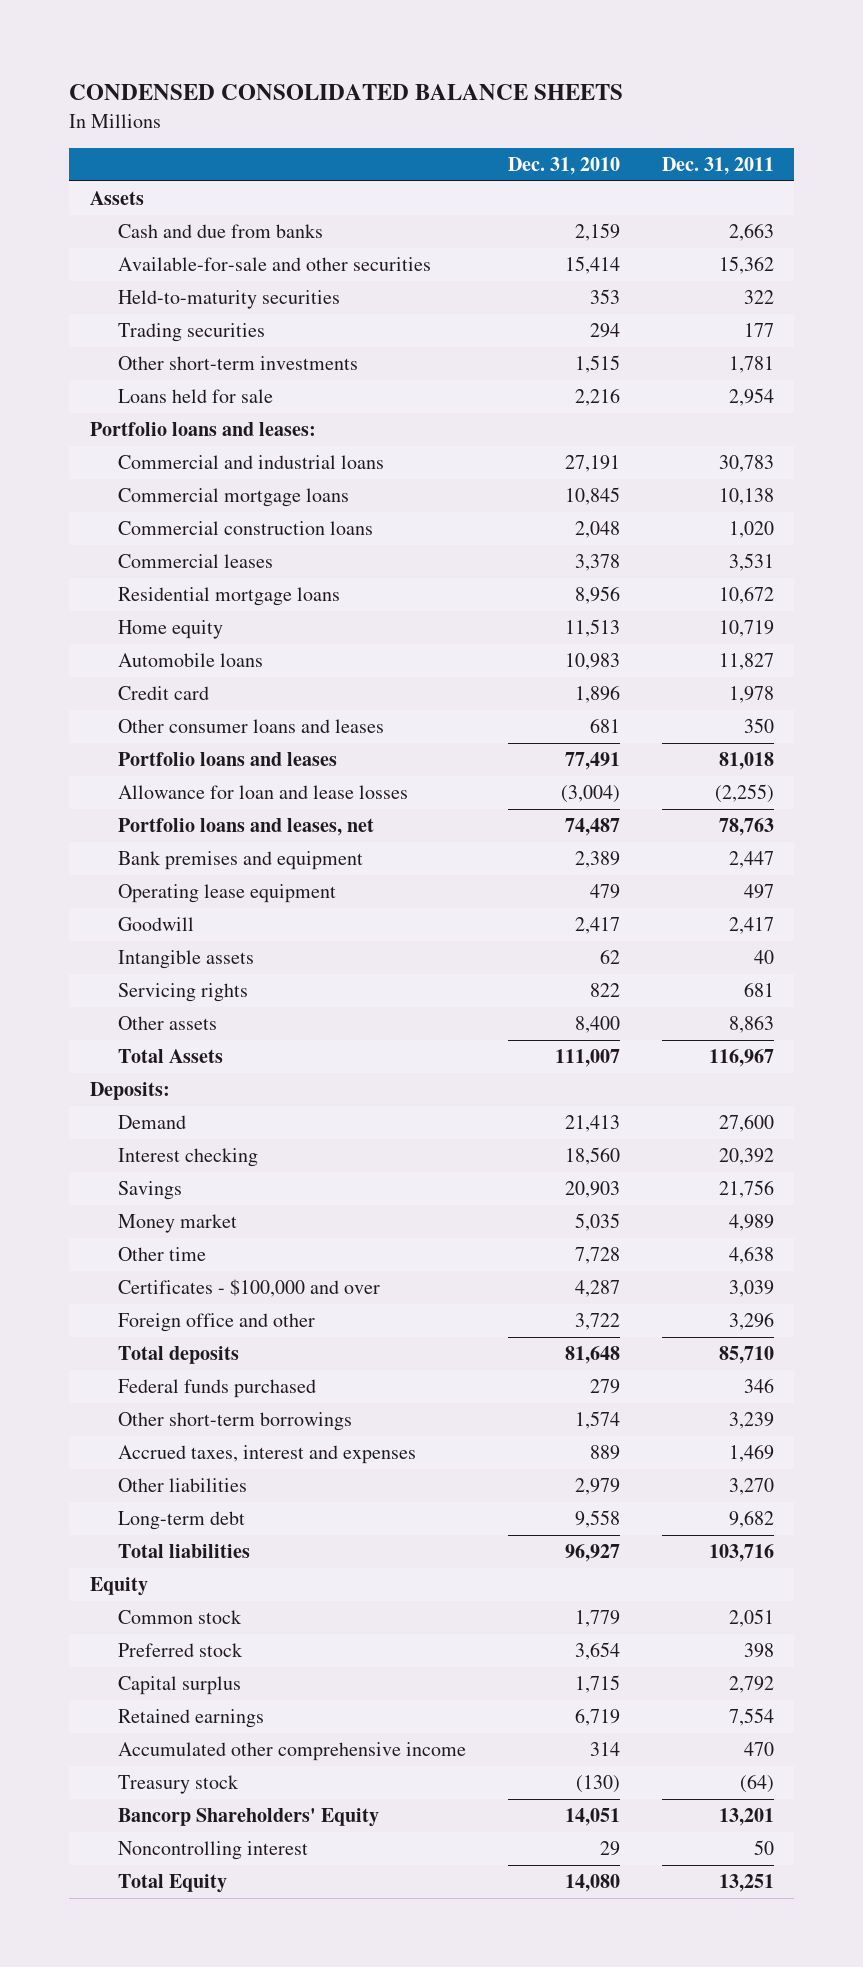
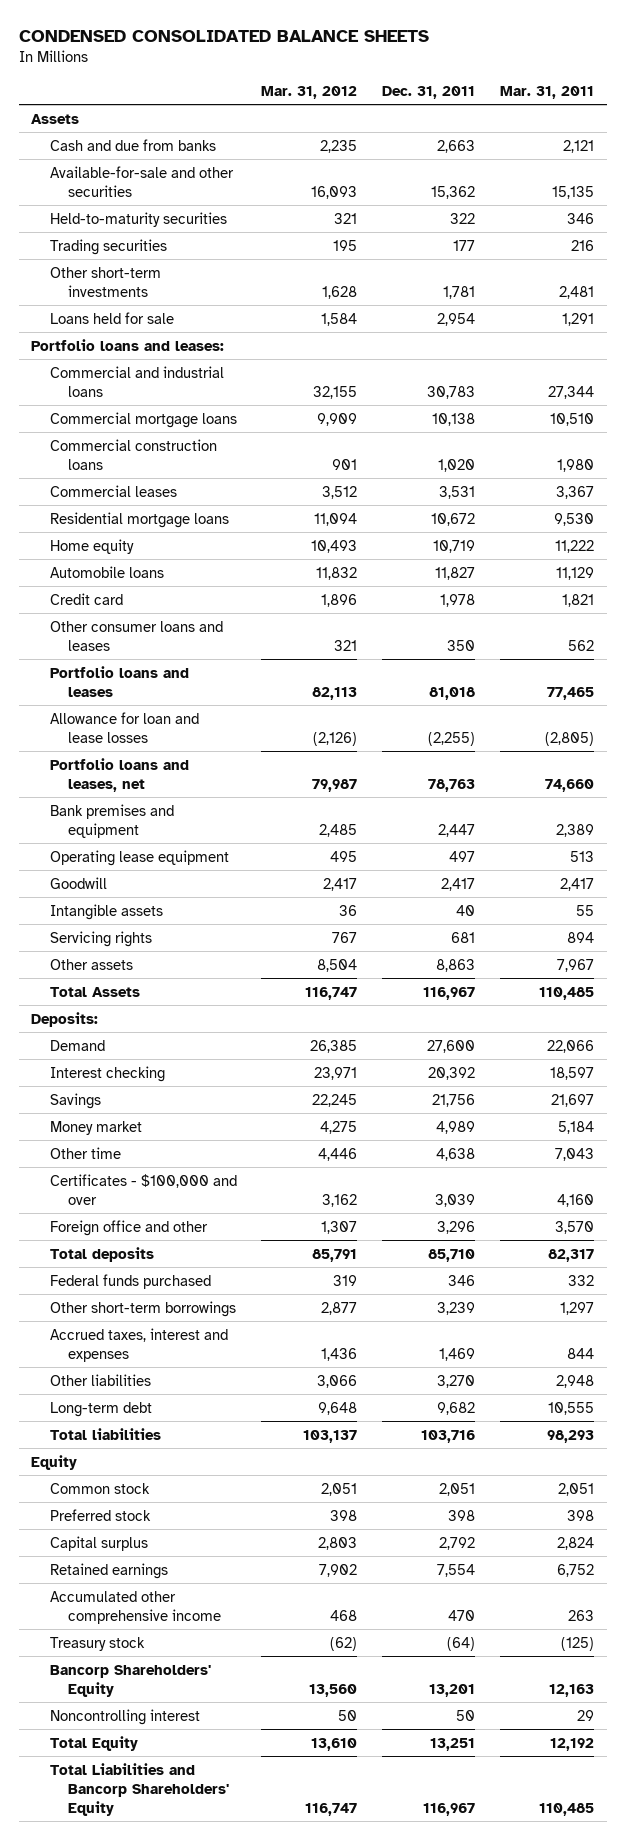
[507,156,620,175] Dec. 31, 2010 -> none
none -> [261,86,358,100] Mar. 31, 2012
none -> [500,86,595,100] Mar. 31, 2011
none -> [49,1762,230,1816] Total Liabilities and Bancorp Shareholders' Equity

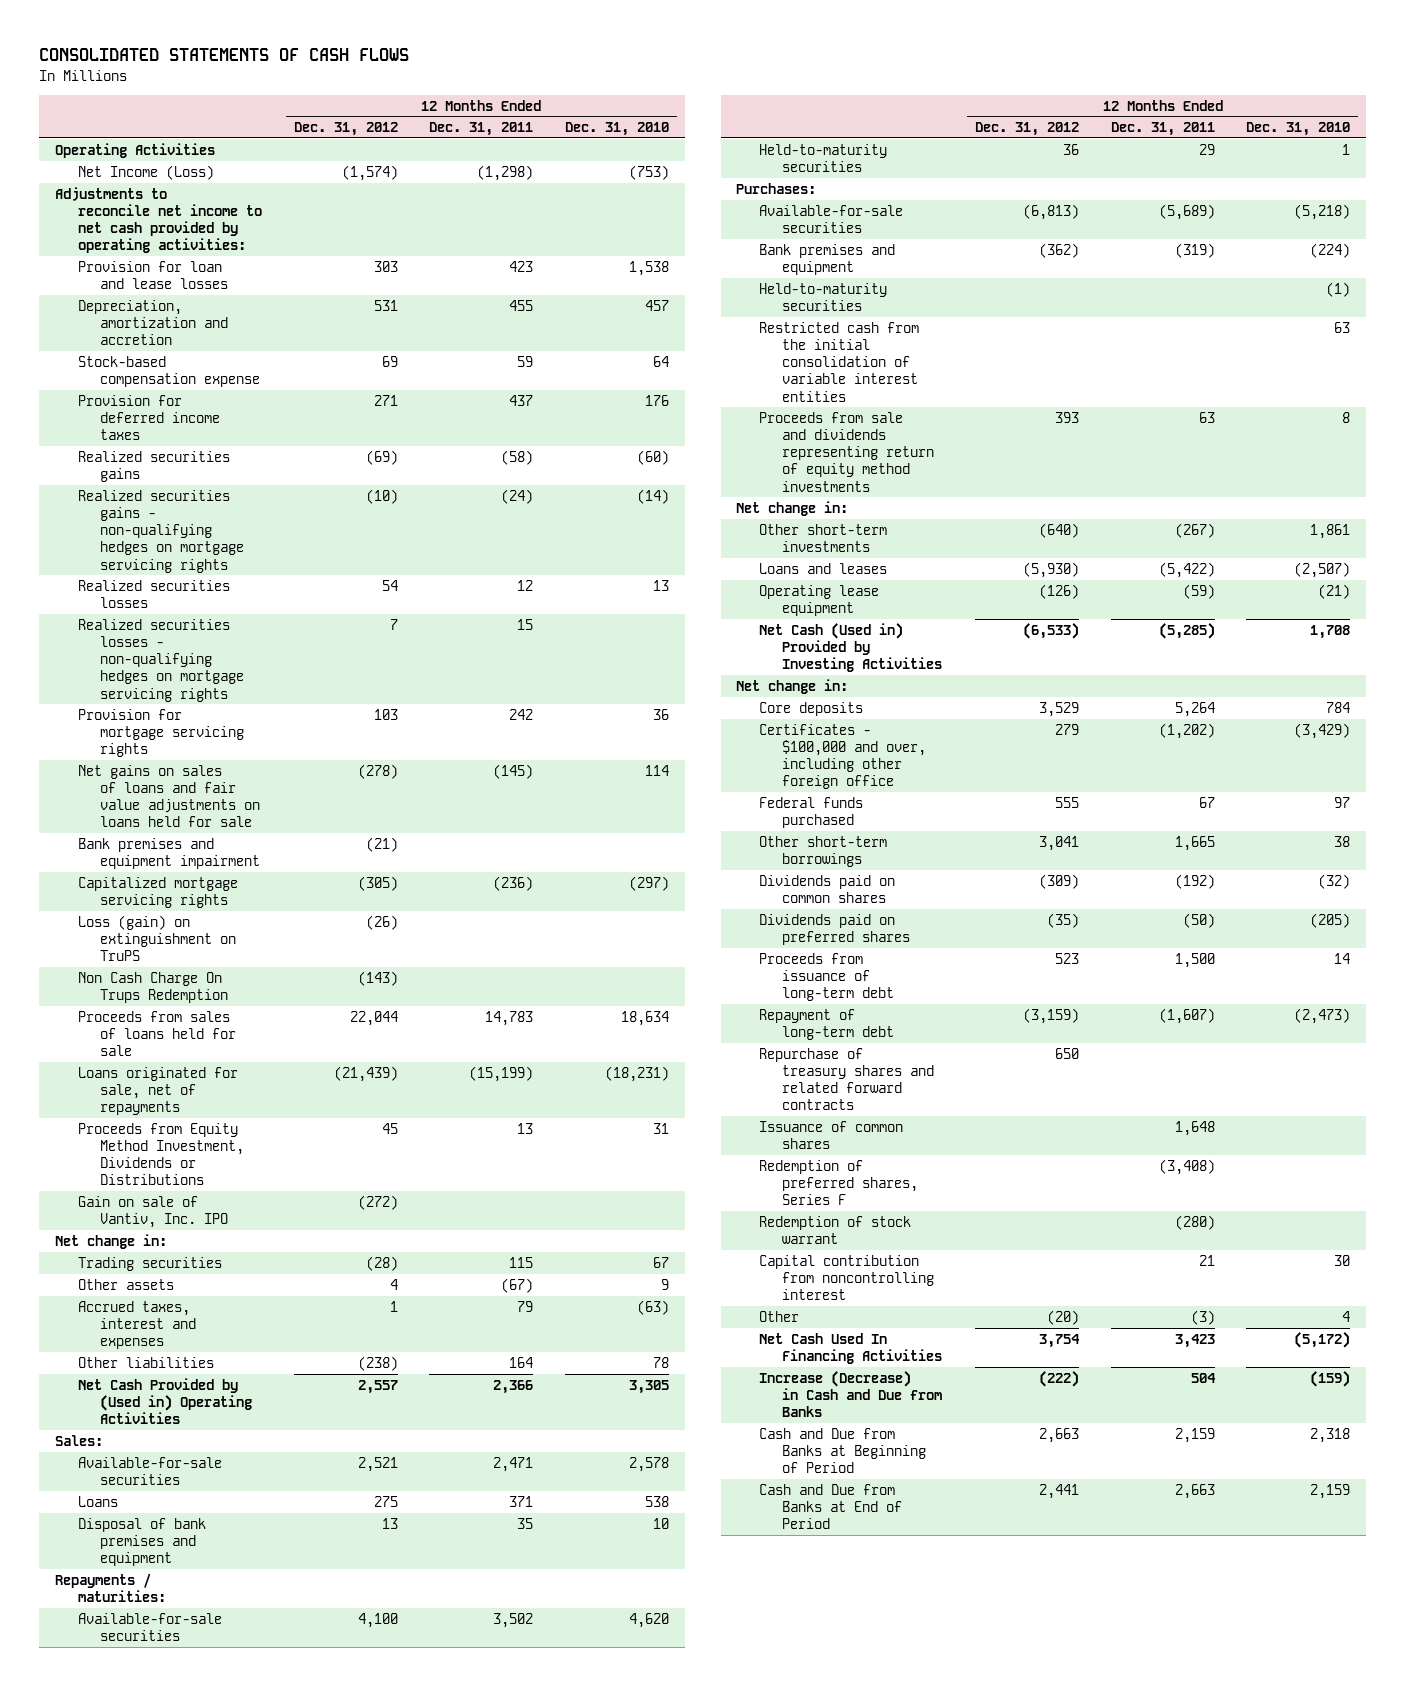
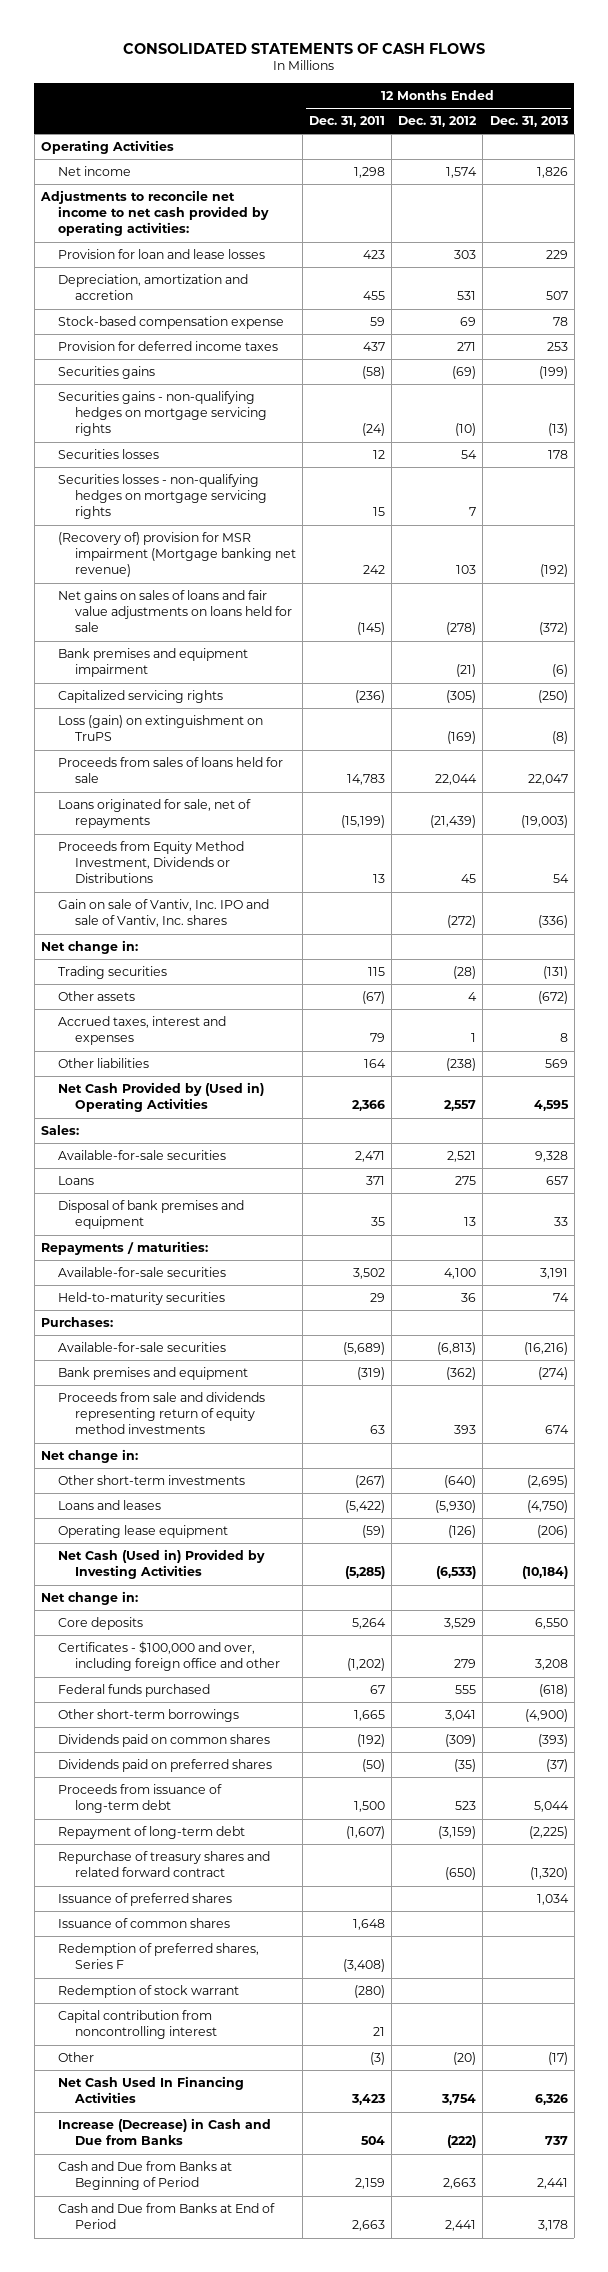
[565,122,670,137] Dec. 31, 2010 -> none
none -> [489,116,568,128] Dec. 31, 2013
[77,164,214,180] Net Income (Loss) -> [57,166,131,177] Net income
[341,164,398,181] (1,574) -> [446,167,478,179] 1,574
[477,164,534,181] (1,298) -> [354,167,386,179] 1,298
[77,450,230,482] Realized securities gains -> [57,366,155,380] Securities gains
[77,489,245,573] Realized securities gains - non-qualifying hedges on mortgage servicing rights -> [57,391,267,437] Securities gains - non-qualifying hedges on mortgage servicing rights
[77,579,230,608] Realized securities losses -> [57,449,159,460] Securities losses
[77,618,245,702] Realized securities losses - non-qualifying hedges on mortgage servicing rights -> [57,474,267,520] Securities losses - non-qualifying hedges on mortgage servicing rights
[77,708,245,758] Provision for mortgage servicing rights -> [57,532,296,578] (Recovery of) provision for MSR impairment (Mortgage banking net revenue)
[77,971,229,1003] Non Cash Charge On Trups Redemption -> none
[77,876,238,908] Capitalized mortgage servicing rights -> [57,690,223,704] Capitalized servicing rights
[365,914,398,930] (26) -> [447,731,477,745] (169)
[77,1195,229,1228] Gain on sale of Vantiv, Inc. IPO -> [57,899,269,928] Gain on sale of Vantiv, Inc. IPO and sale of Vantiv, Inc. shares
[759,282,888,311] Held-to-maturity securities -> none
[759,321,920,402] Restricted cash from the initial consolidation of variable interest entities -> none
[759,723,926,790] Certificates - $100,000 and over, including other foreign office -> [57,1641,280,1672] Certificates - $100,000 and over, including foreign office and other
[759,1047,934,1111] Repurchase of treasury shares and related forward contracts -> [57,1851,270,1878] Repurchase of treasury shares and related forward contract
[1054,1047,1079,1059] 650 -> [445,1867,477,1881] (650)
none -> [57,1893,232,1907] Issuance of preferred shares

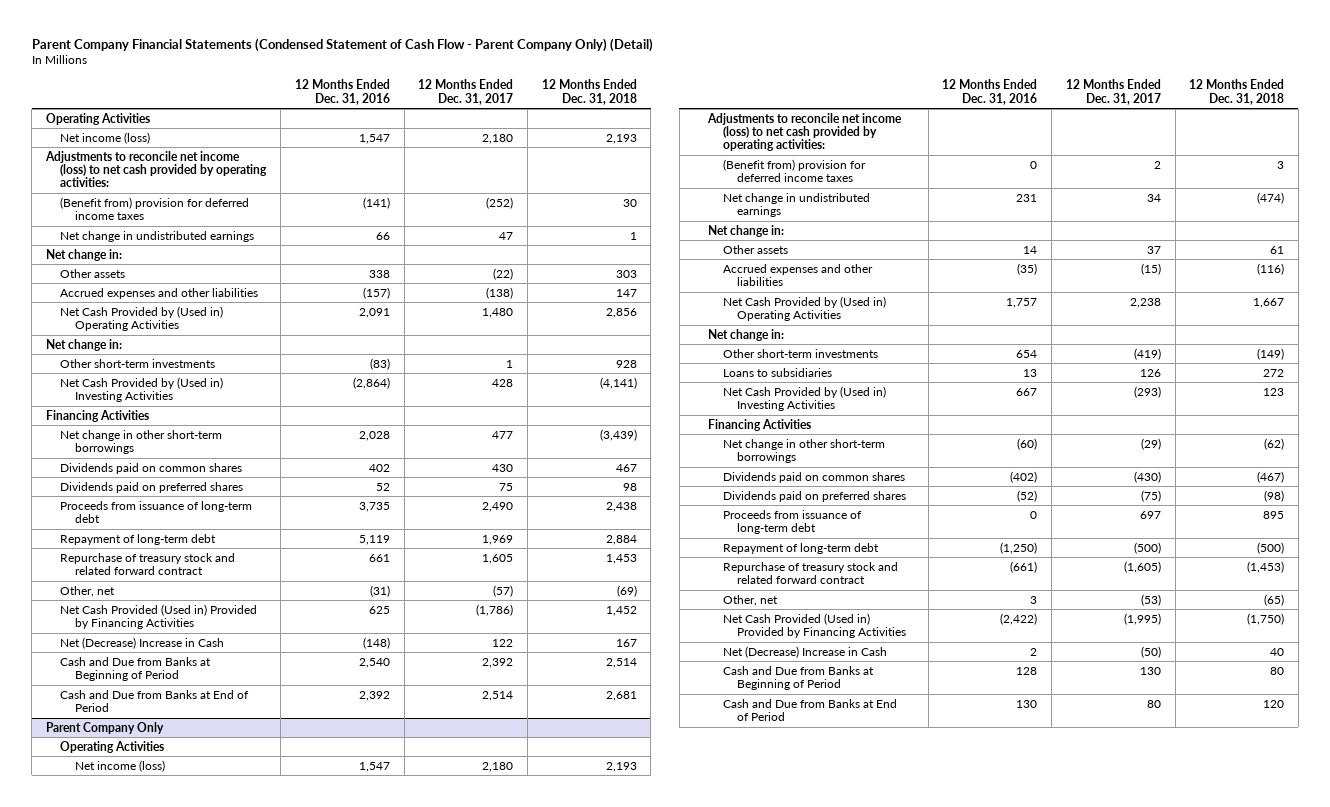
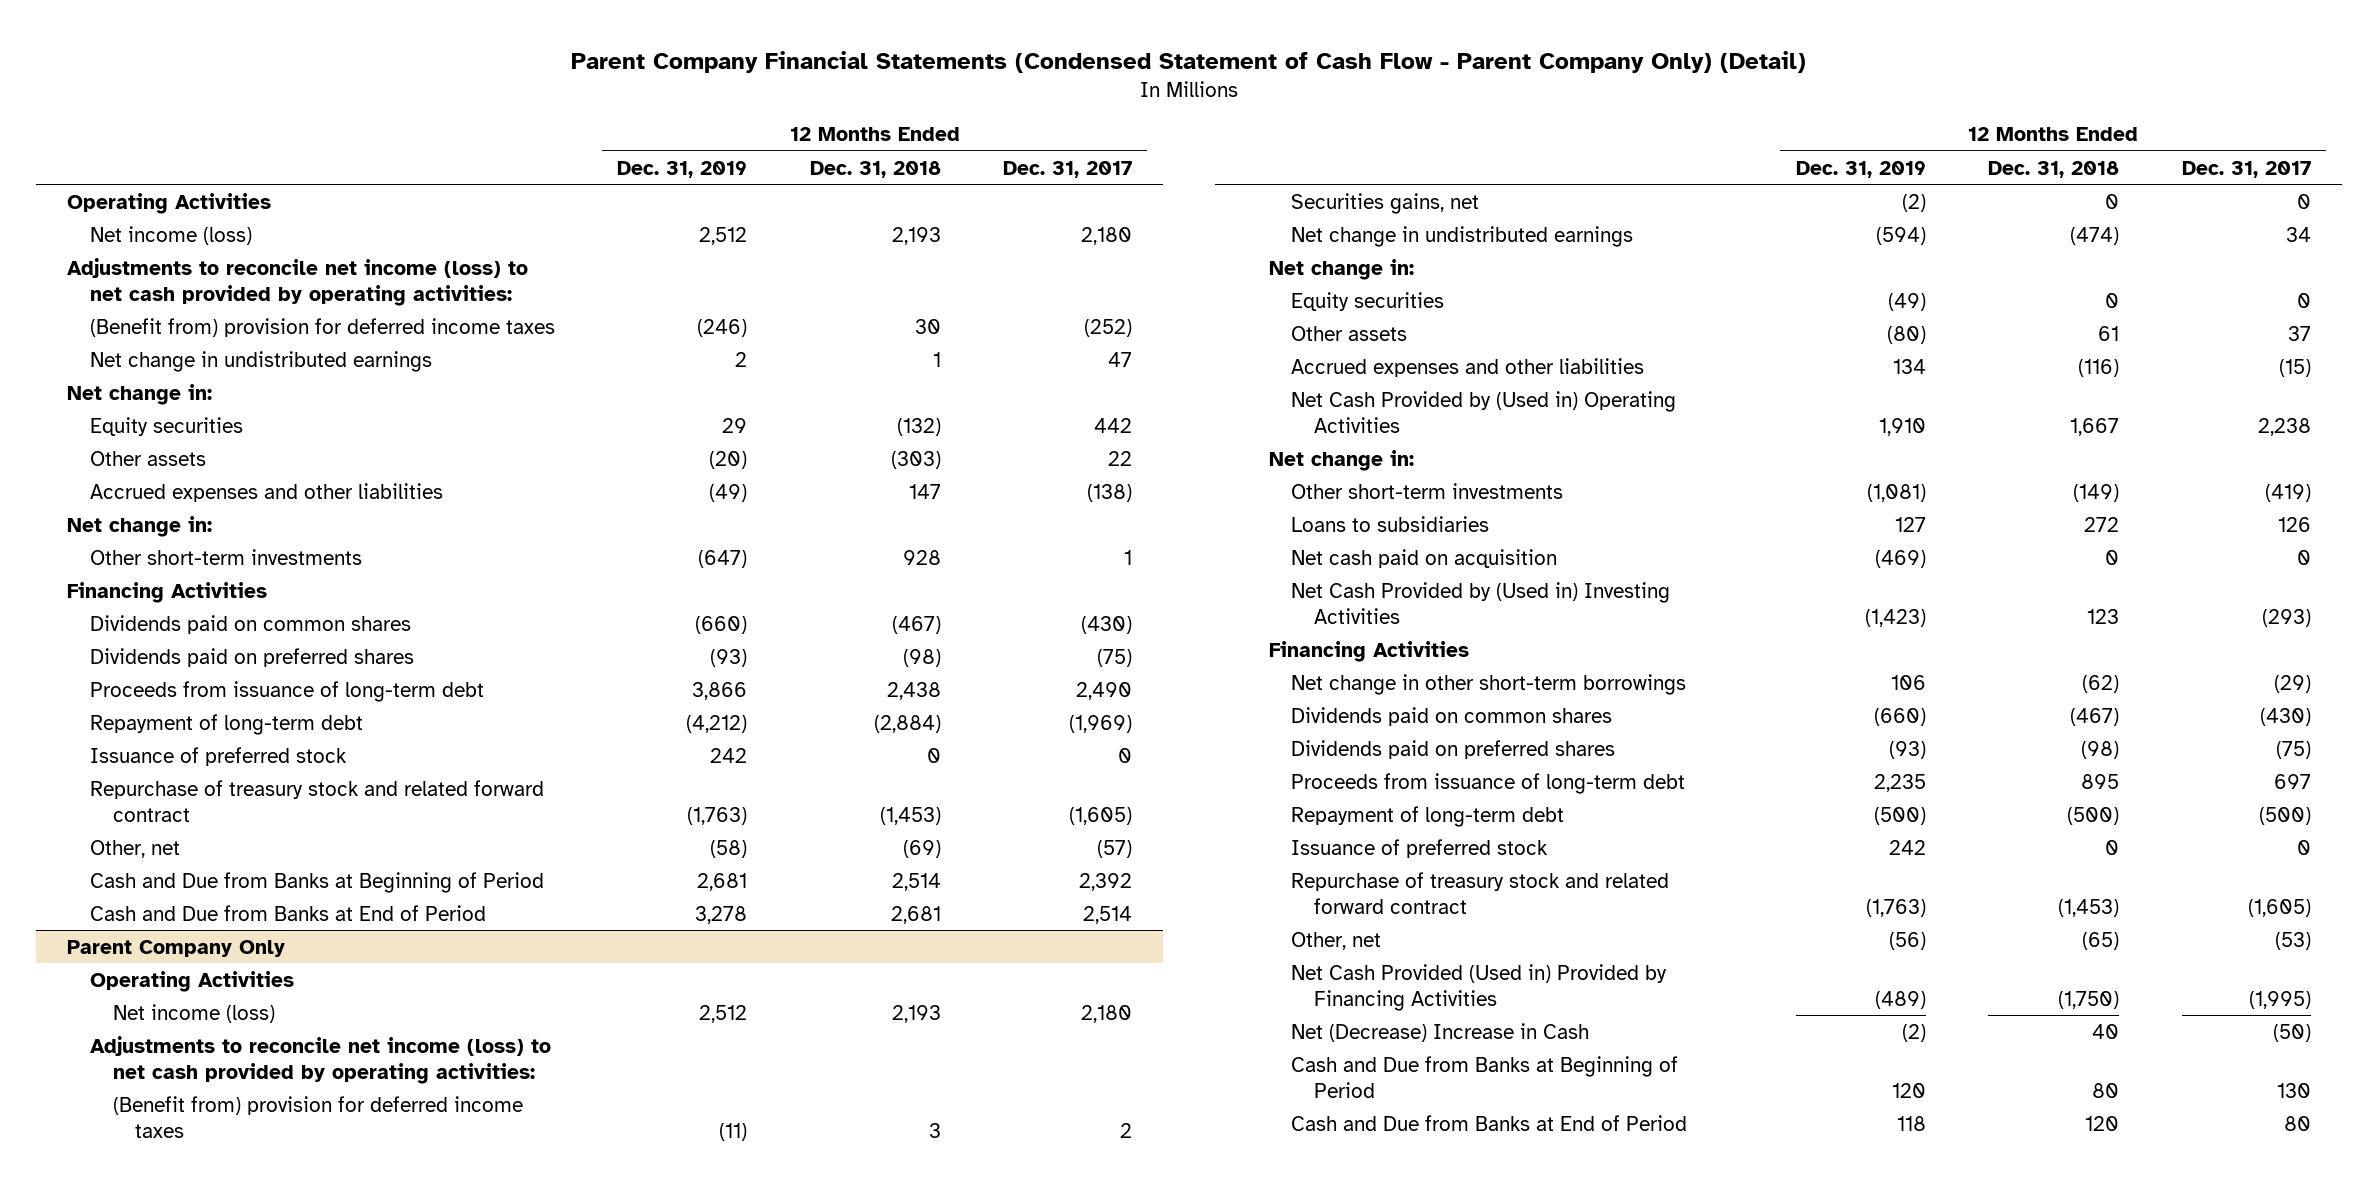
[294,79,390,105] 12 Months Ended Dec. 31, 2016 -> none
none -> [617,160,748,178] Dec. 31, 2019
none -> [89,416,243,436] Equity securities
[493,267,514,280] (22) -> [1107,450,1132,466] 22
[615,269,637,278] 303 -> [890,450,941,469] (303)
[60,305,224,332] Net Cash Provided by (Used in) Operating Activities -> none
[60,376,224,403] Net Cash Provided by (Used in) Investing Activities -> none
[60,429,223,455] Net change in other short-term borrowings -> none
[492,463,514,472] 430 -> [1080,615,1132,634] (430)
[615,463,637,472] 467 -> [891,615,941,634] (467)
[499,482,514,491] 75 -> [1096,648,1132,667] (75)
[622,482,637,491] 98 -> [902,648,941,667] (98)
[482,534,514,545] 1,969 -> [1068,714,1132,733] (1,969)
[605,534,637,545] 2,884 -> [873,714,941,733] (2,884)
none -> [89,746,347,766] Issuance of preferred stock
[482,553,514,564] 1,605 -> [1068,806,1132,825] (1,605)
[605,553,637,564] 1,453 -> [879,806,941,825] (1,453)
[60,603,258,630] Net Cash Provided (Used in) Provided by Financing Activities -> none
[60,636,225,649] Net (Decrease) Increase in Cash -> none
none -> [1291,192,1480,214] Securities gains, net
none -> [1291,291,1445,311] Equity securities
none -> [1291,548,1558,568] Net cash paid on acquisition
none -> [1291,838,1549,858] Issuance of preferred stock

